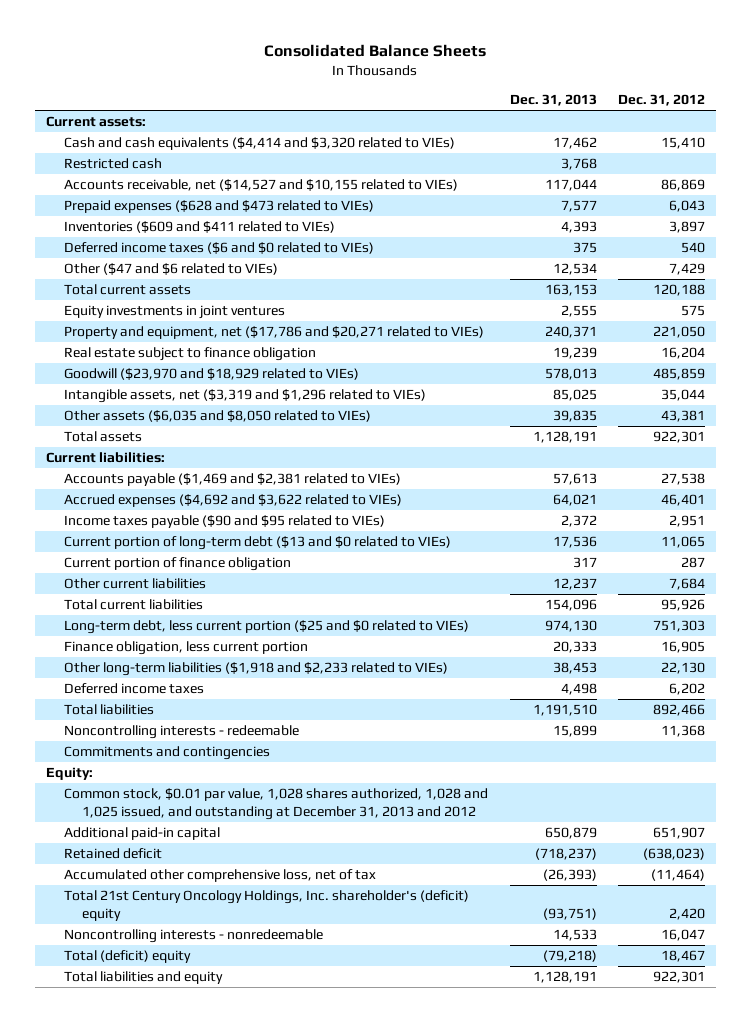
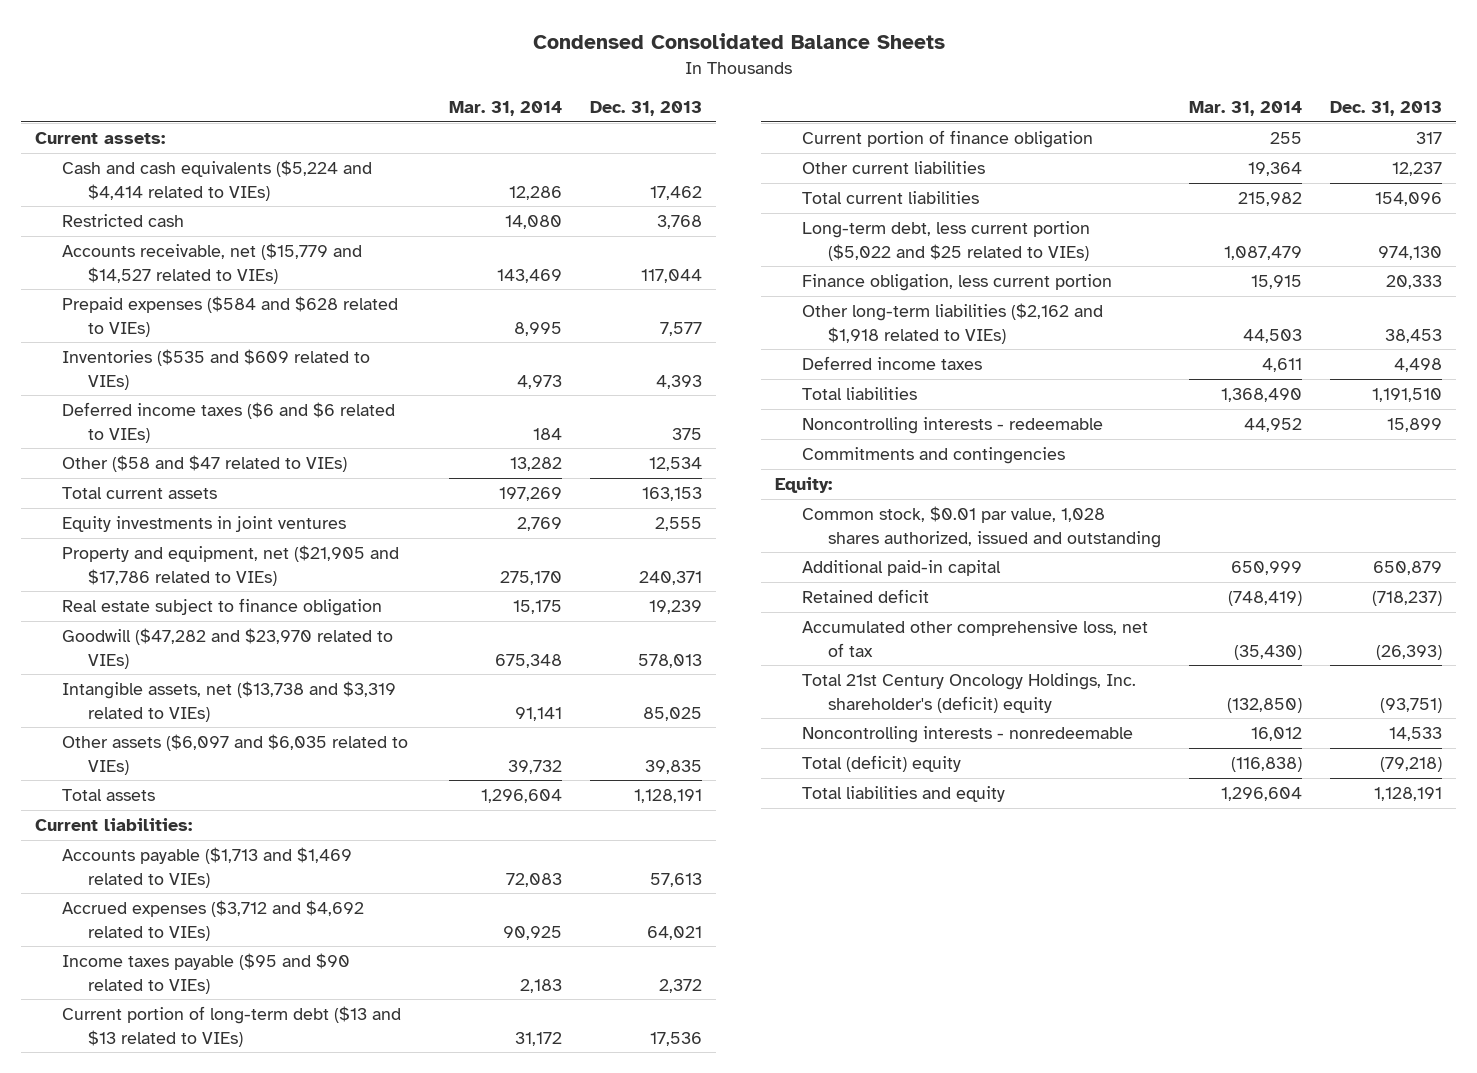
[264,44,487,58] Consolidated Balance Sheets -> [532,33,945,50] Condensed Consolidated Balance Sheets
[618,94,706,107] Dec. 31, 2012 -> none
none -> [449,101,563,117] Mar. 31, 2014
[63,137,455,151] Cash and cash equivalents ($4,414 and $3,320 related to VIEs) -> [61,160,372,201] Cash and cash equivalents ($5,224 and $4,414 related to VIEs)
[63,179,458,192] Accounts receivable, net ($14,527 and $10,155 related to VIEs) -> [61,243,362,284] Accounts receivable, net ($15,779 and $14,527 related to VIEs)
[63,200,374,214] Prepaid expenses ($628 and $473 related to VIEs) -> [61,296,398,337] Prepaid expenses ($584 and $628 related to VIEs)
[63,221,335,234] Inventories ($609 and $411 related to VIEs) -> [61,349,370,390] Inventories ($535 and $609 related to VIEs)
[63,242,374,255] Deferred income taxes ($6 and $0 related to VIEs) -> [61,402,395,443] Deferred income taxes ($6 and $6 related to VIEs)
[63,263,278,276] Other ($47 and $6 related to VIEs) -> [61,455,347,473] Other ($58 and $47 related to VIEs)
[63,326,484,340] Property and equipment, net ($17,786 and $20,271 related to VIEs) -> [61,545,399,586] Property and equipment, net ($21,905 and $17,786 related to VIEs)
[63,368,359,381] Goodwill ($23,970 and $18,929 related to VIEs) -> [61,628,393,669] Goodwill ($47,282 and $23,970 related to VIEs)
[63,389,426,404] Intangible assets, net ($3,319 and $1,296 related to VIEs) -> [61,681,396,722] Intangible assets, net ($13,738 and $3,319 related to VIEs)
[63,410,371,423] Other assets ($6,035 and $8,050 related to VIEs) -> [61,734,408,775] Other assets ($6,097 and $6,035 related to VIEs)
[63,473,401,487] Accounts payable ($1,469 and $2,381 related to VIEs) -> [61,847,352,888] Accounts payable ($1,713 and $1,469 related to VIEs)
[63,494,402,508] Accrued expenses ($4,692 and $3,622 related to VIEs) -> [61,900,364,941] Accrued expenses ($3,712 and $4,692 related to VIEs)
[63,515,385,529] Income taxes payable ($90 and $95 related to VIEs) -> [61,953,350,994] Income taxes payable ($95 and $90 related to VIEs)
[63,536,451,551] Current portion of long-term debt ($13 and $0 related to VIEs) -> [61,1006,401,1047] Current portion of long-term debt ($13 and $13 related to VIEs)
[63,620,469,635] Long-term debt, less current portion ($25 and $0 related to VIEs) -> [801,221,1090,261] Long-term debt, less current portion ($5,022 and $25 related to VIEs)
[63,662,448,677] Other long-term liabilities ($1,918 and $2,233 related to VIEs) -> [801,303,1103,344] Other long-term liabilities ($2,162 and $1,918 related to VIEs)
[63,788,488,820] Common stock, $0.01 par value, 1,028 shares authorized, 1,028 and 1,025 issued, and outstanding at December 31, 2013 and 2012 -> [801,506,1162,548] Common stock, $0.01 par value, 1,028 shares authorized, issued and outstanding

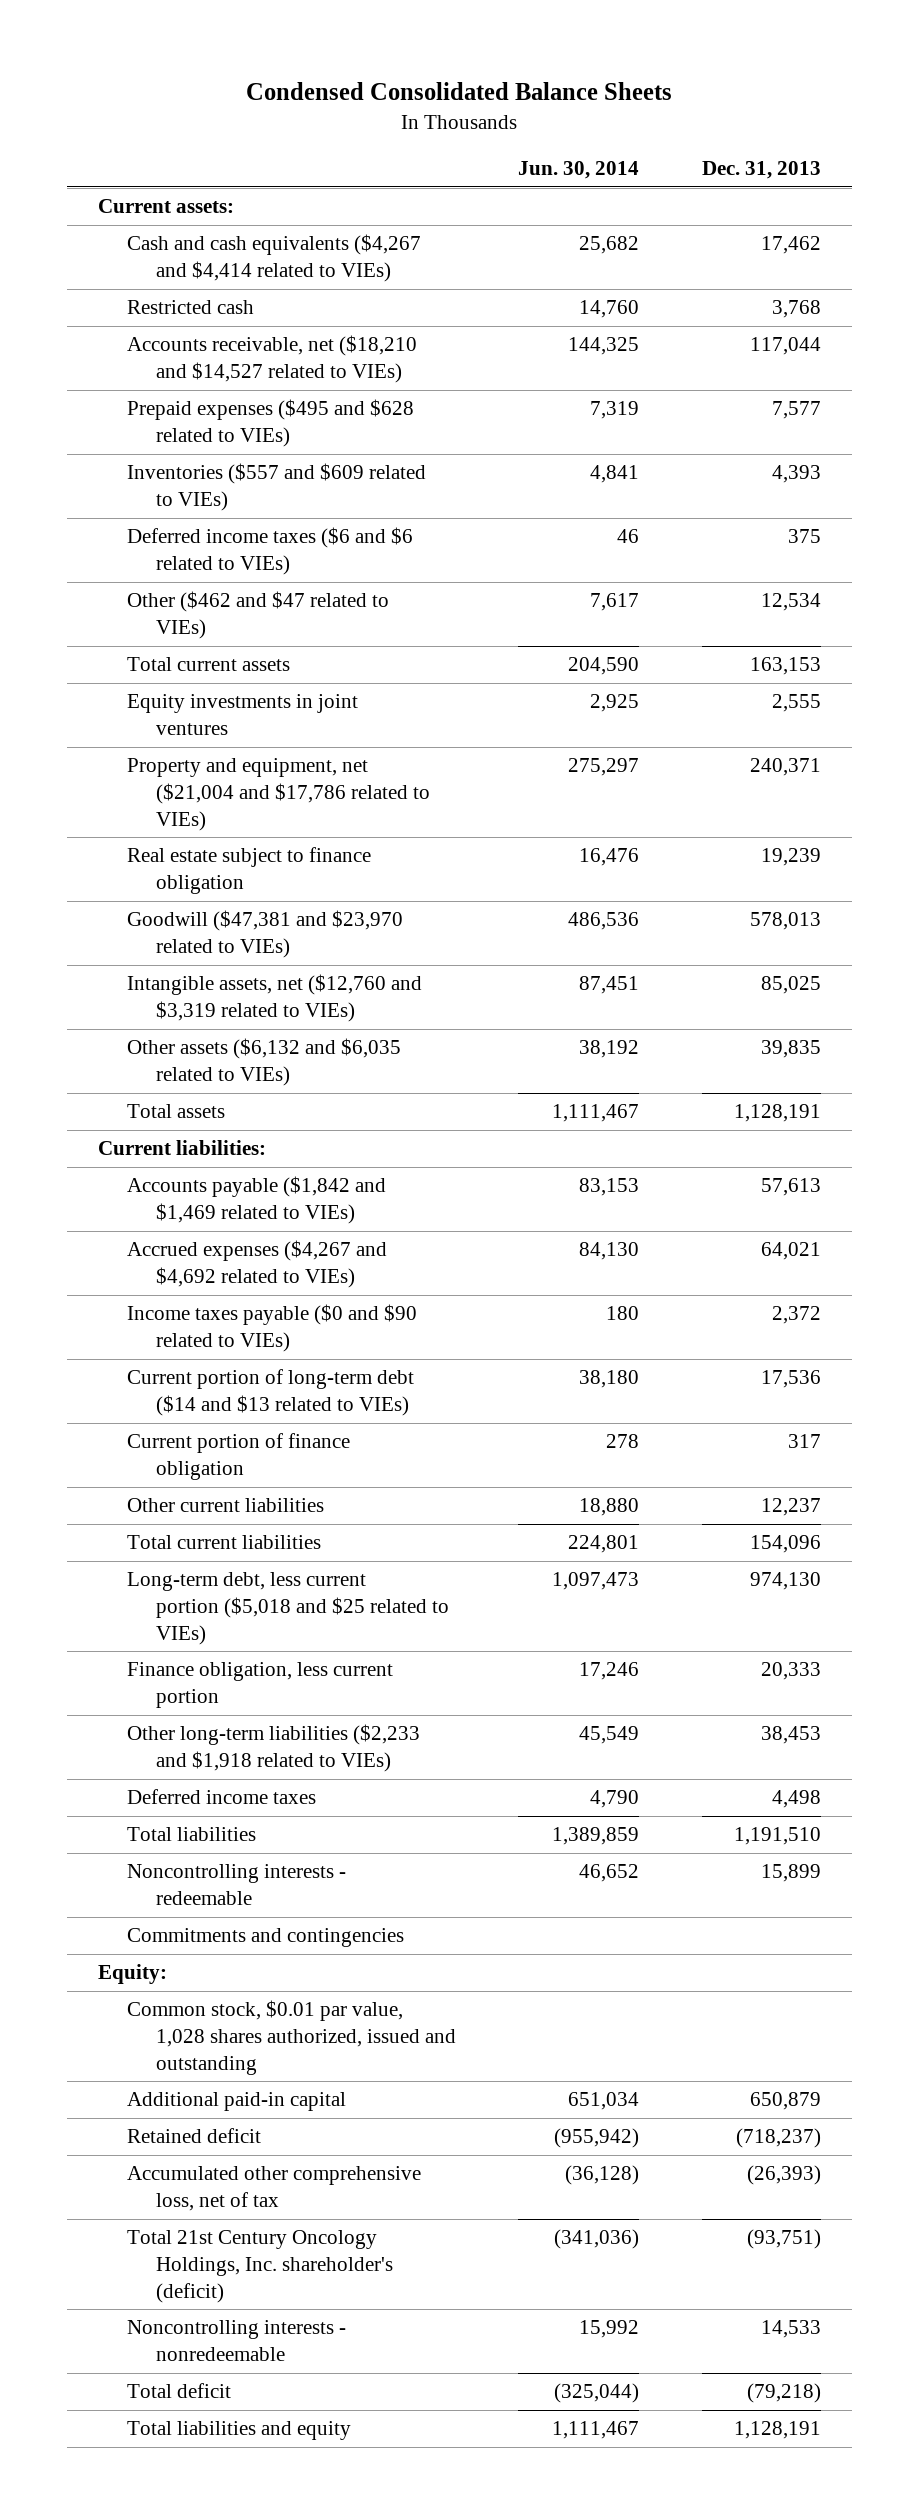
[449,101,563,117] Mar. 31, 2014 -> none
none -> [518,161,640,180] Jun. 30, 2014
[61,160,372,201] Cash and cash equivalents ($5,224 and $4,414 related to VIEs) -> [127,234,422,283] Cash and cash equivalents ($4,267 and $4,414 related to VIEs)
[61,243,362,284] Accounts receivable, net ($15,779 and $14,527 related to VIEs) -> [127,335,418,384] Accounts receivable, net ($18,210 and $14,527 related to VIEs)
[61,296,398,337] Prepaid expenses ($584 and $628 related to VIEs) -> [127,399,415,448] Prepaid expenses ($495 and $628 related to VIEs)
[61,349,370,390] Inventories ($535 and $609 related to VIEs) -> [127,463,427,512] Inventories ($557 and $609 related to VIEs)
[61,455,347,473] Other ($58 and $47 related to VIEs) -> [127,591,390,640] Other ($462 and $47 related to VIEs)
[61,545,399,586] Property and equipment, net ($21,905 and $17,786 related to VIEs) -> [127,758,430,831] Property and equipment, net ($21,004 and $17,786 related to VIEs)
[61,628,393,669] Goodwill ($47,282 and $23,970 related to VIEs) -> [127,910,404,959] Goodwill ($47,381 and $23,970 related to VIEs)
[61,681,396,722] Intangible assets, net ($13,738 and $3,319 related to VIEs) -> [127,974,423,1023] Intangible assets, net ($12,760 and $3,319 related to VIEs)
[61,734,408,775] Other assets ($6,097 and $6,035 related to VIEs) -> [127,1038,402,1087] Other assets ($6,132 and $6,035 related to VIEs)
[61,847,352,888] Accounts payable ($1,713 and $1,469 related to VIEs) -> [127,1176,387,1225] Accounts payable ($1,842 and $1,469 related to VIEs)
[61,900,364,941] Accrued expenses ($3,712 and $4,692 related to VIEs) -> [127,1240,388,1289] Accrued expenses ($4,267 and $4,692 related to VIEs)
[61,953,350,994] Income taxes payable ($95 and $90 related to VIEs) -> [127,1304,418,1353] Income taxes payable ($0 and $90 related to VIEs)
[61,1006,401,1047] Current portion of long-term debt ($13 and $13 related to VIEs) -> [127,1369,415,1417] Current portion of long-term debt ($14 and $13 related to VIEs)
[801,221,1090,261] Long-term debt, less current portion ($5,022 and $25 related to VIEs) -> [127,1572,449,1645] Long-term debt, less current portion ($5,018 and $25 related to VIEs)
[801,303,1103,344] Other long-term liabilities ($2,162 and $1,918 related to VIEs) -> [127,1724,421,1773] Other long-term liabilities ($2,233 and $1,918 related to VIEs)
[801,673,1136,713] Total 21st Century Oncology Holdings, Inc. shareholder's (deficit) equity -> [127,2230,393,2303] Total 21st Century Oncology Holdings, Inc. shareholder's (deficit)
[801,755,961,773] Total (deficit) equity -> [127,2383,232,2399] Total deficit

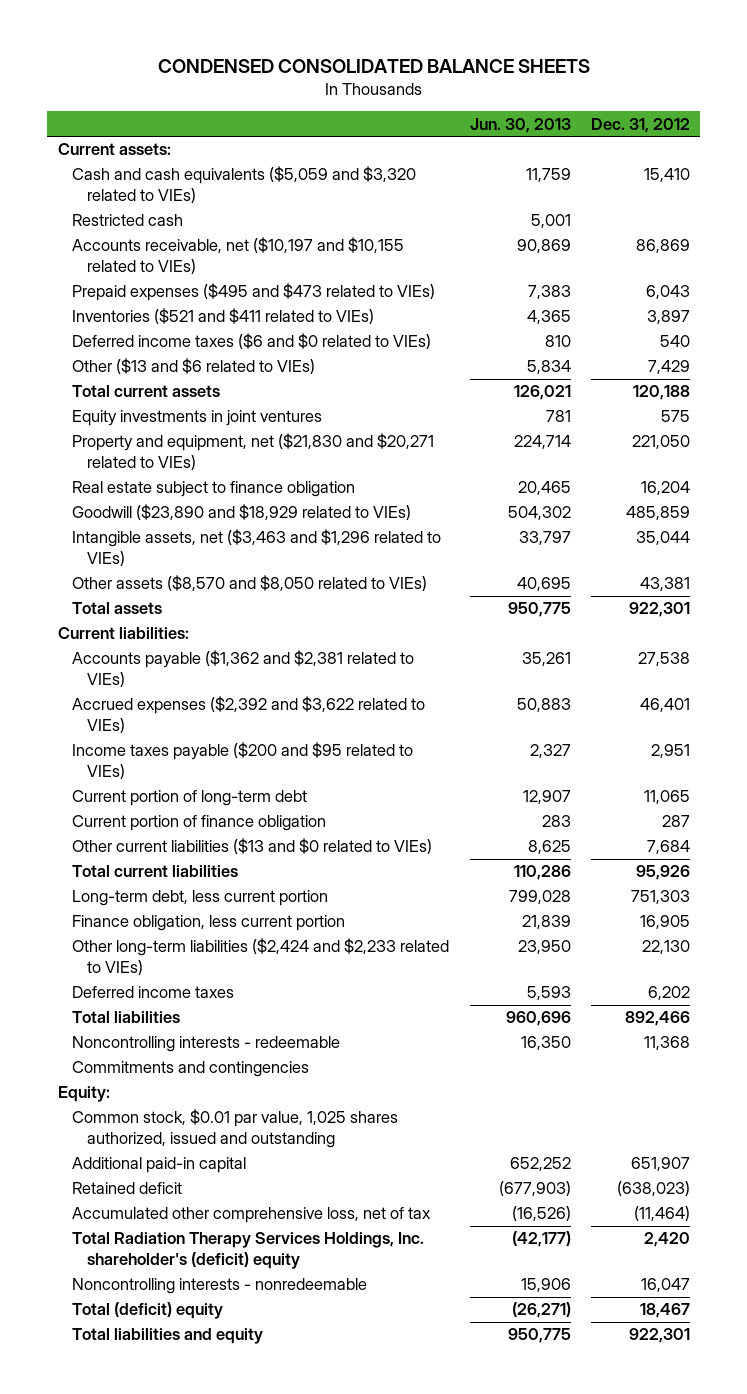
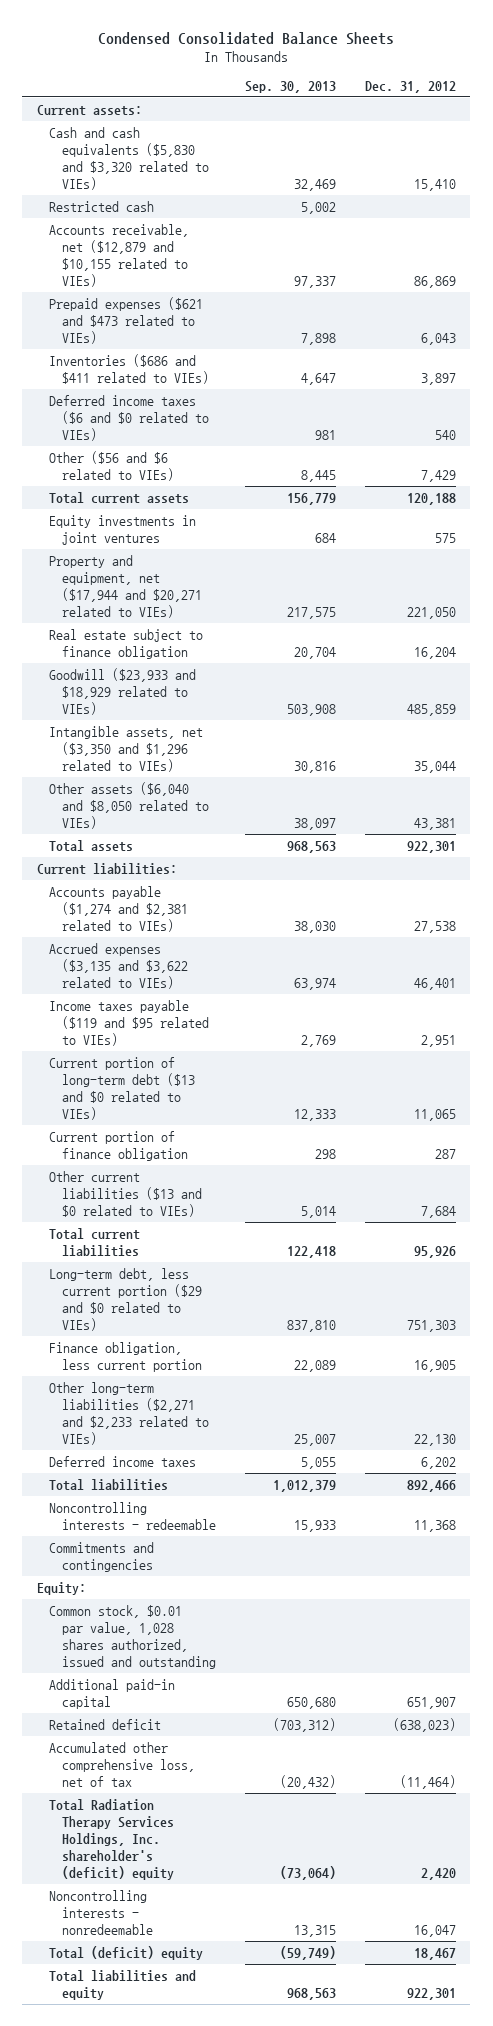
[157,58,590,73] CONDENSED CONSOLIDATED BALANCE SHEETS -> [98,31,395,45] Condensed Consolidated Balance Sheets
[469,117,571,133] Jun. 30, 2013 -> none
none -> [244,80,336,93] Sep. 30, 2013
[72,166,417,204] Cash and cash equivalents ($5,059 and $3,320 related to VIEs) -> [49,126,209,190] Cash and cash equivalents ($5,830 and $3,320 related to VIEs)
[72,237,405,275] Accounts receivable, net ($10,197 and $10,155 related to VIEs) -> [49,223,190,287] Accounts receivable, net ($12,879 and $10,155 related to VIEs)
[72,283,436,302] Prepaid expenses ($495 and $473 related to VIEs) -> [49,296,204,344] Prepaid expenses ($621 and $473 related to VIEs)
[72,308,375,325] Inventories ($521 and $411 related to VIEs) -> [49,353,209,384] Inventories ($686 and $411 related to VIEs)
[72,358,316,375] Other ($13 and $6 related to VIEs) -> [49,450,174,481] Other ($56 and $6 related to VIEs)
[72,433,435,471] Property and equipment, net ($21,830 and $20,271 related to VIEs) -> [49,554,202,618] Property and equipment, net ($17,944 and $20,271 related to VIEs)
[72,504,412,521] Goodwill ($23,890 and $18,929 related to VIEs) -> [49,667,197,715] Goodwill ($23,933 and $18,929 related to VIEs)
[72,529,442,567] Intangible assets, net ($3,463 and $1,296 related to VIEs) -> [49,725,204,772] Intangible assets, net ($3,350 and $1,296 related to VIEs)
[72,575,428,592] Other assets ($8,570 and $8,050 related to VIEs) -> [49,781,209,829] Other assets ($6,040 and $8,050 related to VIEs)
[72,650,415,688] Accounts payable ($1,362 and $2,381 related to VIEs) -> [49,885,188,932] Accounts payable ($1,274 and $2,381 related to VIEs)
[72,696,426,734] Accrued expenses ($2,392 and $3,622 related to VIEs) -> [49,942,188,989] Accrued expenses ($3,135 and $3,622 related to VIEs)
[72,742,414,780] Income taxes payable ($200 and $95 related to VIEs) -> [49,999,209,1046] Income taxes payable ($119 and $95 related to VIEs)
[72,790,308,807] Current portion of long-term debt -> [49,1056,195,1120] Current portion of long-term debt ($13 and $0 related to VIEs)
[72,890,329,907] Long-term debt, less current portion -> [49,1267,202,1331] Long-term debt, less current portion ($29 and $0 related to VIEs)
[72,938,450,976] Other long-term liabilities ($2,424 and $2,233 related to VIEs) -> [49,1381,209,1445] Other long-term liabilities ($2,271 and $2,233 related to VIEs)
[72,1109,399,1149] Common stock, $0.01 par value, 1,025 shares authorized, issued and outstanding -> [49,1604,216,1669] Common stock, $0.01 par value, 1,028 shares authorized, issued and outstanding

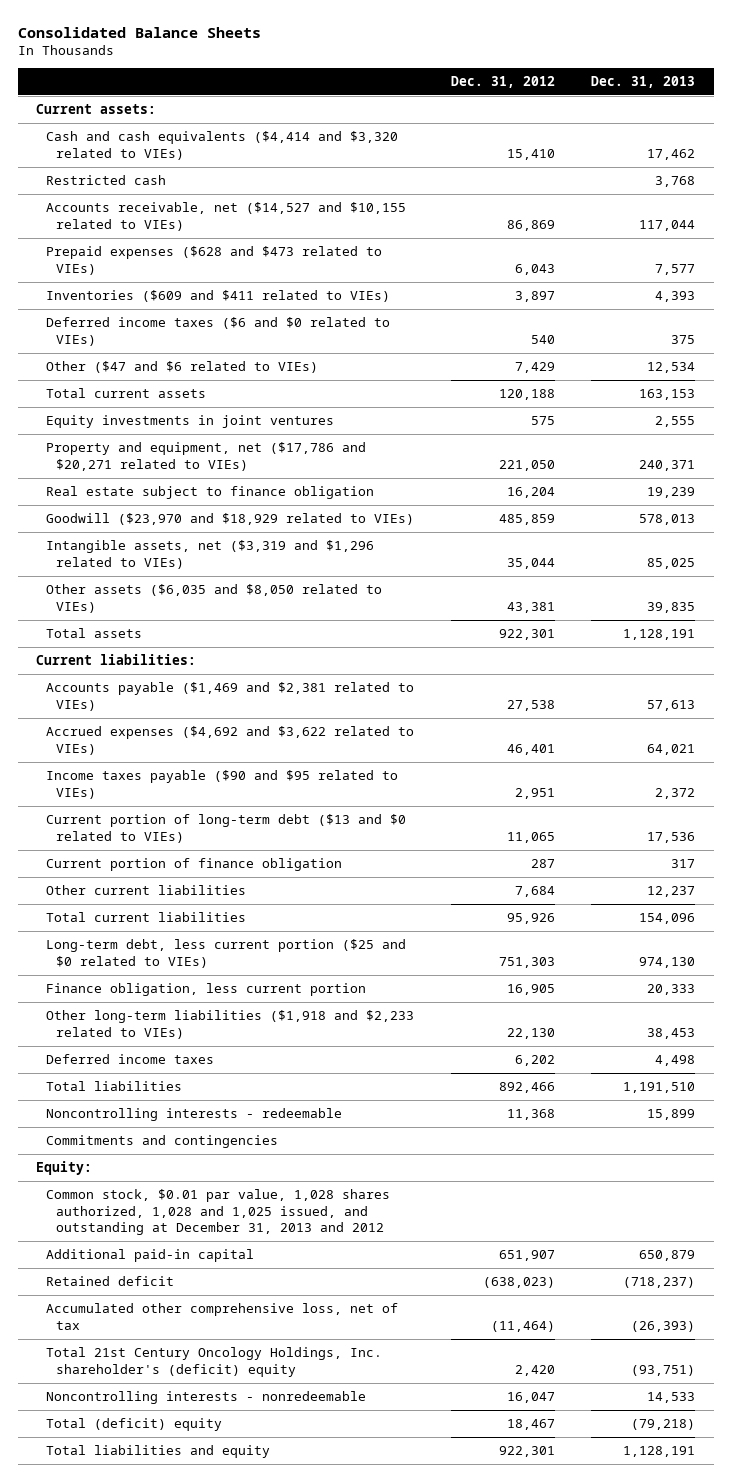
[98,31,395,45] Condensed Consolidated Balance Sheets -> [17,26,261,38] Consolidated Balance Sheets
[244,80,336,93] Sep. 30, 2013 -> none
none -> [591,76,696,89] Dec. 31, 2013
[49,126,209,190] Cash and cash equivalents ($5,830 and $3,320 related to VIEs) -> [45,131,398,160] Cash and cash equivalents ($4,414 and $3,320 related to VIEs)
[49,223,190,287] Accounts receivable, net ($12,879 and $10,155 related to VIEs) -> [45,202,406,231] Accounts receivable, net ($14,527 and $10,155 related to VIEs)
[49,296,204,344] Prepaid expenses ($621 and $473 related to VIEs) -> [45,246,382,275] Prepaid expenses ($628 and $473 related to VIEs)
[49,353,209,384] Inventories ($686 and $411 related to VIEs) -> [45,290,390,303] Inventories ($609 and $411 related to VIEs)
[49,450,174,481] Other ($56 and $6 related to VIEs) -> [45,361,318,374] Other ($47 and $6 related to VIEs)
[49,554,202,618] Property and equipment, net ($17,944 and $20,271 related to VIEs) -> [45,442,366,471] Property and equipment, net ($17,786 and $20,271 related to VIEs)
[49,667,197,715] Goodwill ($23,933 and $18,929 related to VIEs) -> [45,513,414,526] Goodwill ($23,970 and $18,929 related to VIEs)
[49,725,204,772] Intangible assets, net ($3,350 and $1,296 related to VIEs) -> [45,540,374,569] Intangible assets, net ($3,319 and $1,296 related to VIEs)
[49,781,209,829] Other assets ($6,040 and $8,050 related to VIEs) -> [45,584,382,613] Other assets ($6,035 and $8,050 related to VIEs)
[49,885,188,932] Accounts payable ($1,274 and $2,381 related to VIEs) -> [45,682,414,711] Accounts payable ($1,469 and $2,381 related to VIEs)
[49,942,188,989] Accrued expenses ($3,135 and $3,622 related to VIEs) -> [45,726,414,755] Accrued expenses ($4,692 and $3,622 related to VIEs)
[49,999,209,1046] Income taxes payable ($119 and $95 related to VIEs) -> [45,770,398,799] Income taxes payable ($90 and $95 related to VIEs)
[49,1170,202,1217] Other current liabilities ($13 and $0 related to VIEs) -> [45,885,246,896] Other current liabilities
[49,1267,202,1331] Long-term debt, less current portion ($29 and $0 related to VIEs) -> [45,939,406,968] Long-term debt, less current portion ($25 and $0 related to VIEs)
[49,1381,209,1445] Other long-term liabilities ($2,271 and $2,233 related to VIEs) -> [45,1010,414,1039] Other long-term liabilities ($1,918 and $2,233 related to VIEs)
[49,1604,216,1669] Common stock, $0.01 par value, 1,028 shares authorized, issued and outstanding -> [45,1189,390,1236] Common stock, $0.01 par value, 1,028 shares authorized, 1,028 and 1,025 issued, and outstanding at December 31, 2013 and 2012
[49,1798,174,1881] Total Radiation Therapy Services Holdings, Inc. shareholder's (deficit) equity -> [45,1347,382,1377] Total 21st Century Oncology Holdings, Inc. shareholder's (deficit) equity

